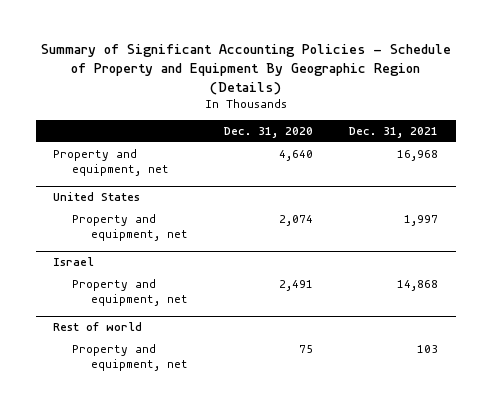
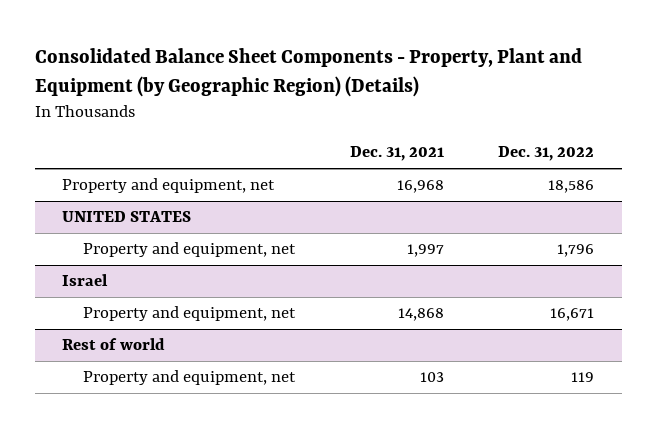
[40,44,451,95] Summary of Significant Accounting Policies - Schedule of Property and Equipment By Geographic Region (Details) -> [34,48,582,98] Consolidated Balance Sheet Components - Property, Plant and Equipment (by Geographic Region) (Details)
[224,127,314,139] Dec. 31, 2020 -> none
none -> [498,146,595,162] Dec. 31, 2022
[53,192,141,202] United States -> [61,211,191,223] UNITED STATES

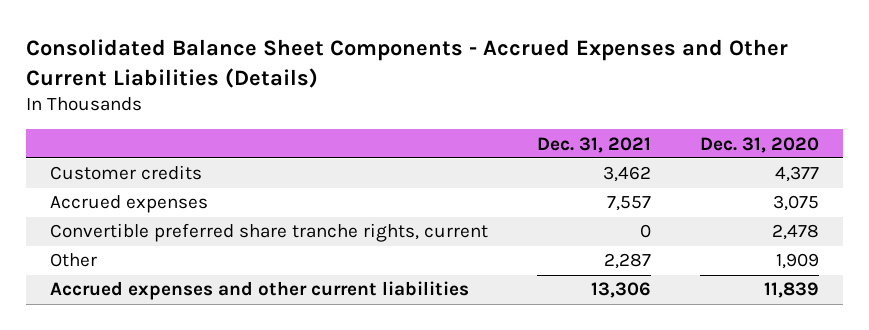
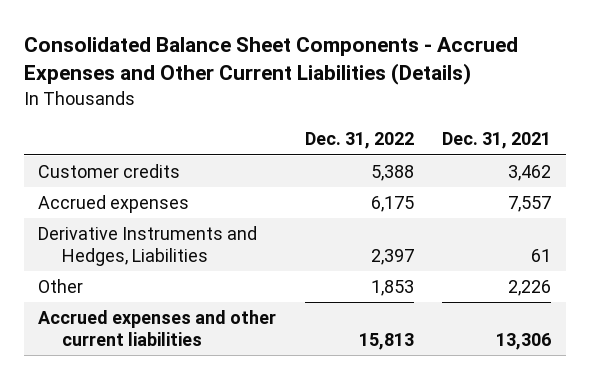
[699,136,819,153] Dec. 31, 2020 -> none
none -> [304,132,414,150] Dec. 31, 2022
[50,223,489,243] Convertible preferred share tranche rights, current -> none
none -> [38,226,258,266] Derivative Instruments and Hedges, Liabilities
[603,253,651,270] 2,287 -> [508,280,552,297] 2,226

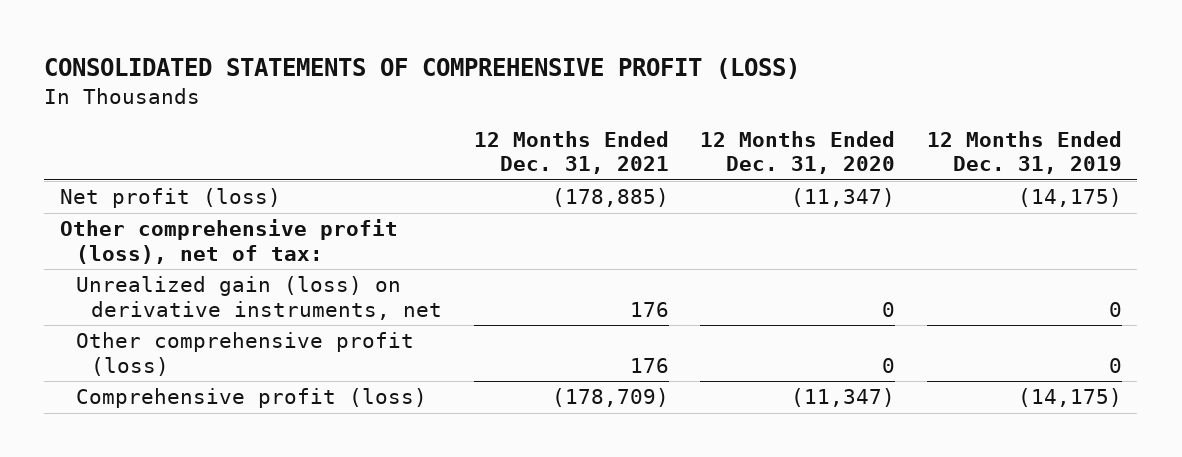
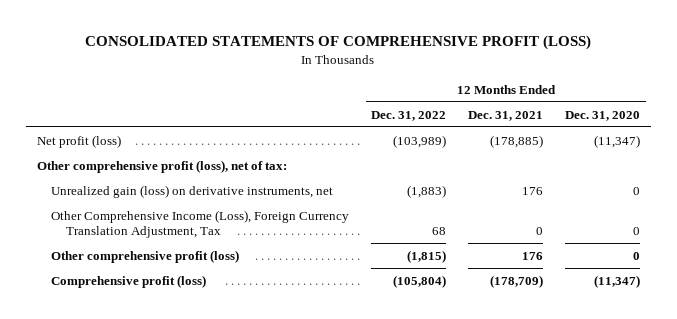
[926,131,1122,175] 12 Months Ended Dec. 31, 2019 -> none
none -> [371,110,447,121] Dec. 31, 2022
none -> [51,209,350,238] Other Comprehensive Income (Loss), Foreign Currency Translation Adjustment, Tax

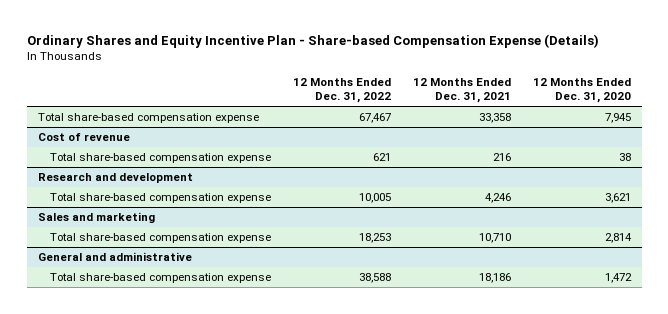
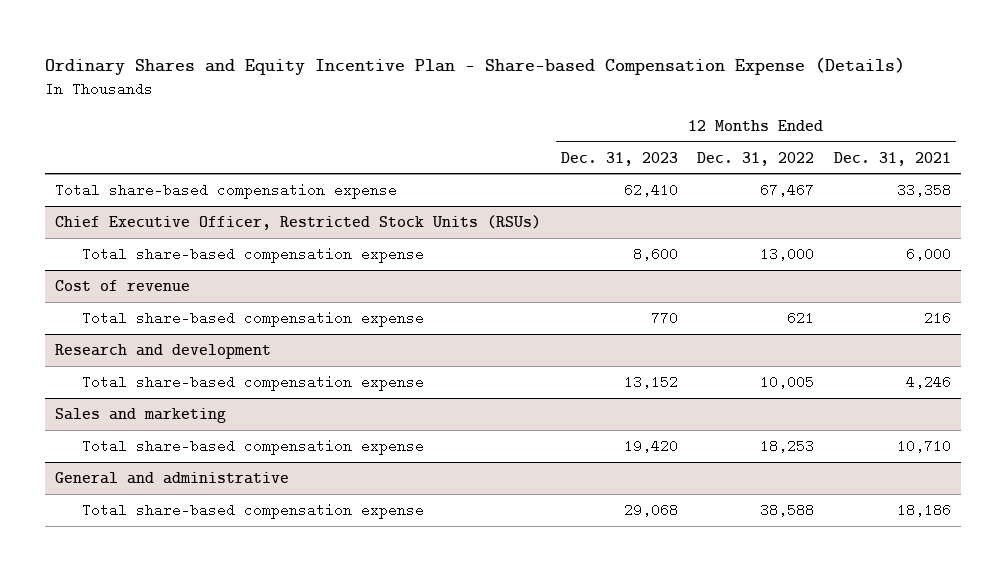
[532,77,631,104] 12 Months Ended Dec. 31, 2020 -> none
none -> [560,151,678,166] Dec. 31, 2023
none -> [55,214,542,230] Chief Executive Officer, Restricted Stock Units (RSUs)
none -> [81,246,424,263] Total share-based compensation expense

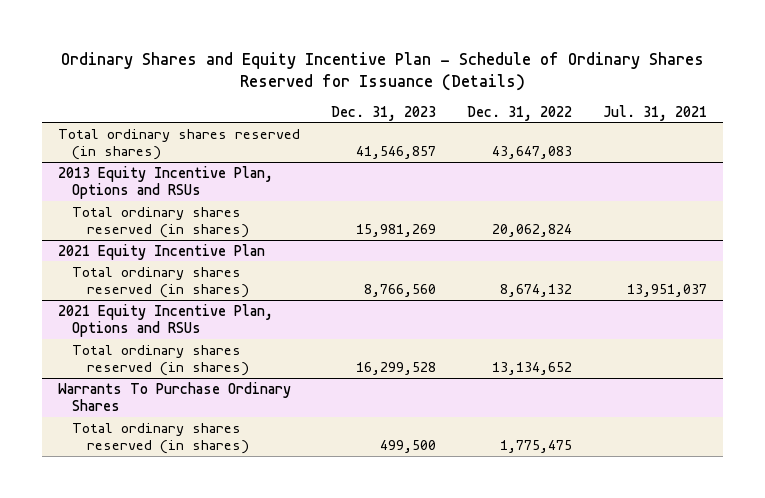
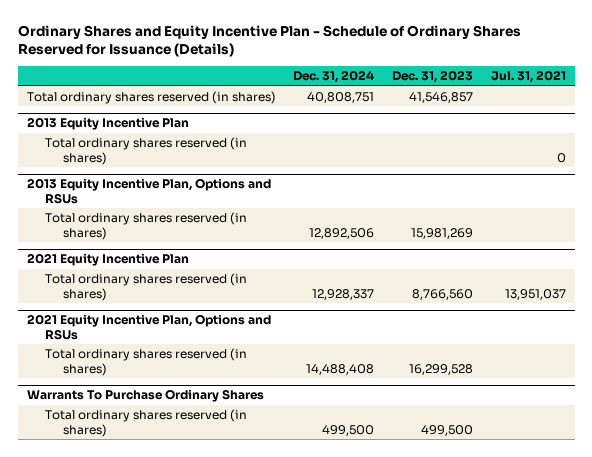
[467,105,573,121] Dec. 31, 2022 -> none
none -> [293,70,375,84] Dec. 31, 2024
none -> [26,117,189,131] 2013 Equity Incentive Plan
none -> [44,136,247,165] Total ordinary shares reserved (in shares)

